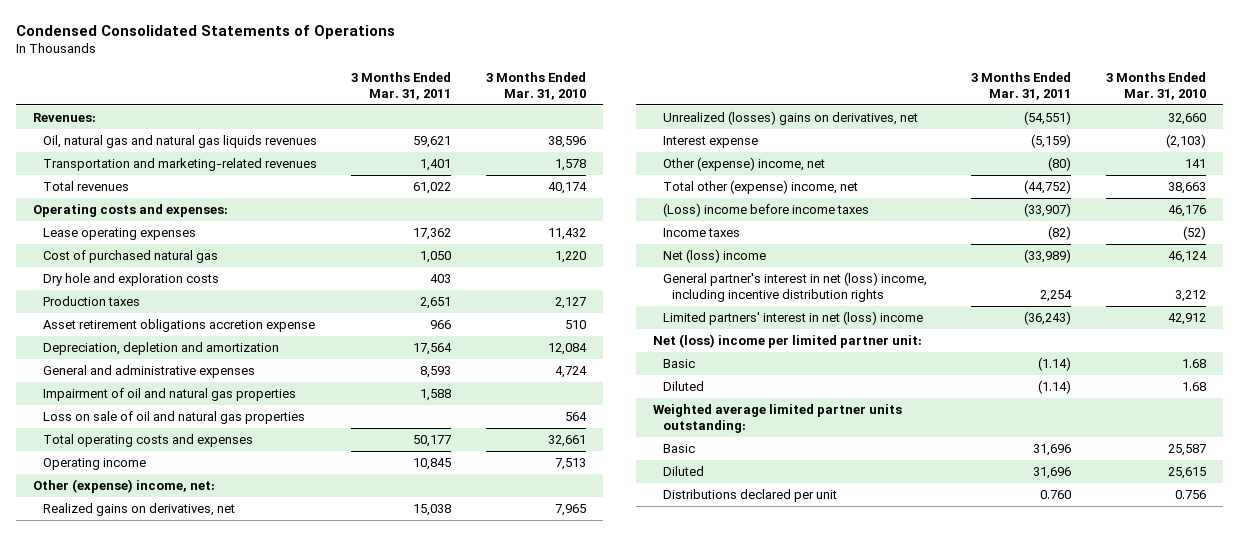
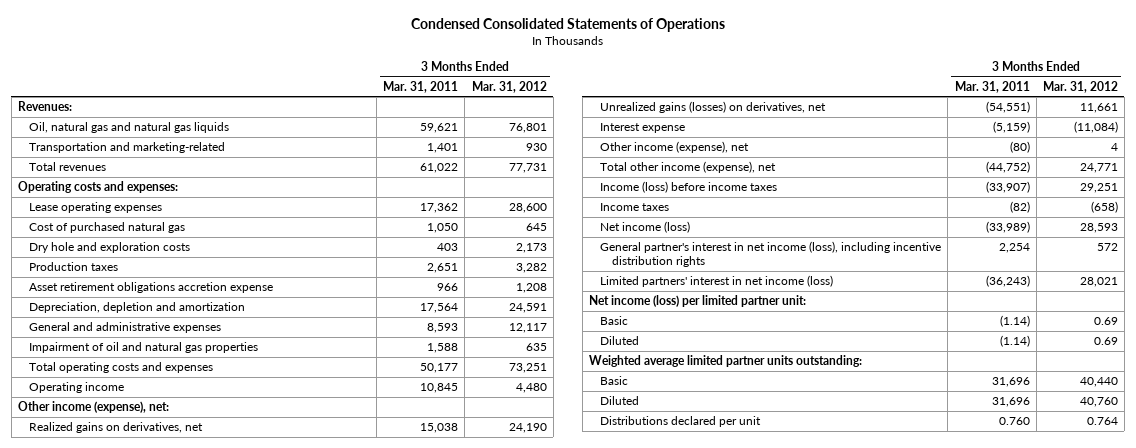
[485,72,586,101] 3 Months Ended Mar. 31, 2010 -> none
none -> [471,80,547,93] Mar. 31, 2012
[42,135,317,149] Oil, natural gas and natural gas liquids revenues -> [29,122,230,134] Oil, natural gas and natural gas liquids
[42,158,317,172] Transportation and marketing-related revenues -> [29,142,226,154] Transportation and marketing-related
[42,411,305,425] Loss on sale of oil and natural gas properties -> none
[33,479,216,494] Other (expense) income, net: -> [17,401,169,414] Other income (expense), net:
[662,111,918,126] Unrealized (losses) gains on derivatives, net -> [600,101,827,114] Unrealized gains (losses) on derivatives, net
[662,157,825,172] Other (expense) income, net -> [600,141,750,154] Other income (expense), net
[662,180,858,195] Total other (expense) income, net -> [600,161,777,174] Total other income (expense), net
[662,203,869,218] (Loss) income before income taxes -> [600,181,778,194] Income (loss) before income taxes
[662,249,766,264] Net (loss) income -> [600,221,691,234] Net income (loss)
[662,272,927,302] General partner's interest in net (loss) income, including incentive distribution rights -> [600,241,942,268] General partner's interest in net income (loss), including incentive distribution rights
[662,311,923,326] Limited partners' interest in net (loss) income -> [600,275,834,288] Limited partners' interest in net income (loss)
[652,334,922,349] Net (loss) income per limited partner unit: -> [588,295,806,308] Net income (loss) per limited partner unit:

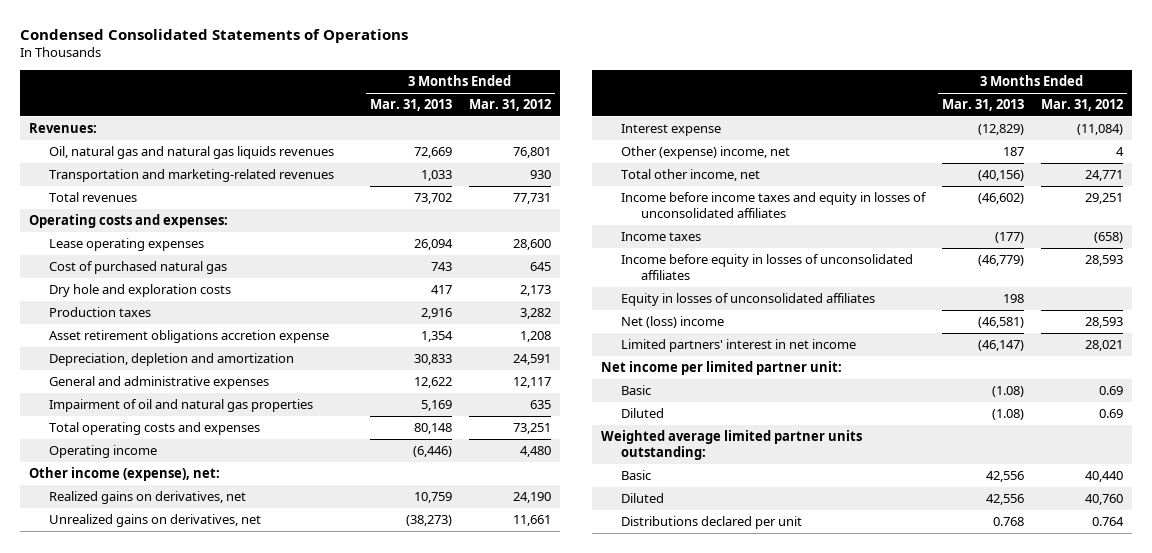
[383,80,459,93] Mar. 31, 2011 -> none
none -> [369,99,452,112] Mar. 31, 2013
[29,122,230,134] Oil, natural gas and natural gas liquids -> [48,146,334,160] Oil, natural gas and natural gas liquids revenues
[29,142,226,154] Transportation and marketing-related -> [48,169,334,183] Transportation and marketing-related revenues
[600,101,827,114] Unrealized gains (losses) on derivatives, net -> [48,514,261,528] Unrealized gains on derivatives, net
[600,141,750,154] Other income (expense), net -> [620,146,790,160] Other (expense) income, net
[600,161,777,174] Total other income (expense), net -> [620,169,760,182] Total other income, net
[600,181,778,194] Income (loss) before income taxes -> [620,192,927,219] Income before income taxes and equity in losses of unconsolidated affiliates
[600,241,942,268] General partner's interest in net income (loss), including incentive distribution rights -> none
none -> [620,254,913,281] Income before equity in losses of unconsolidated affiliates
none -> [620,293,875,307] Equity in losses of unconsolidated affiliates
[600,221,691,234] Net income (loss) -> [620,316,724,329] Net (loss) income
[600,275,834,288] Limited partners' interest in net income (loss) -> [620,339,856,353] Limited partners' interest in net income
[588,295,806,308] Net income (loss) per limited partner unit: -> [600,361,842,376] Net income per limited partner unit:

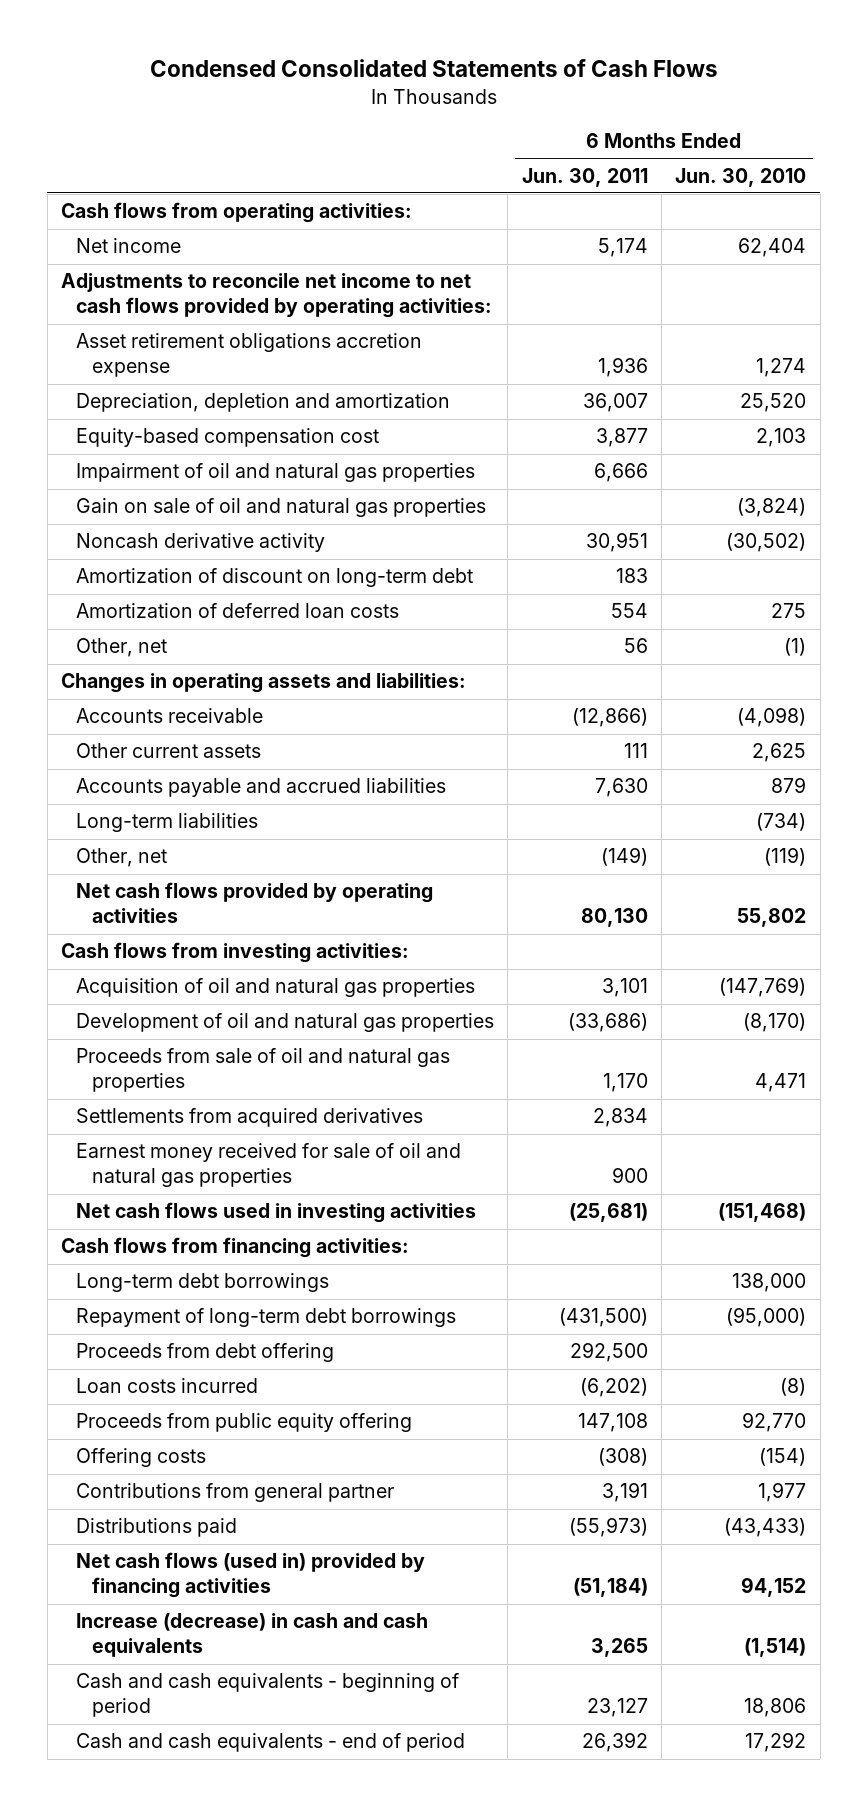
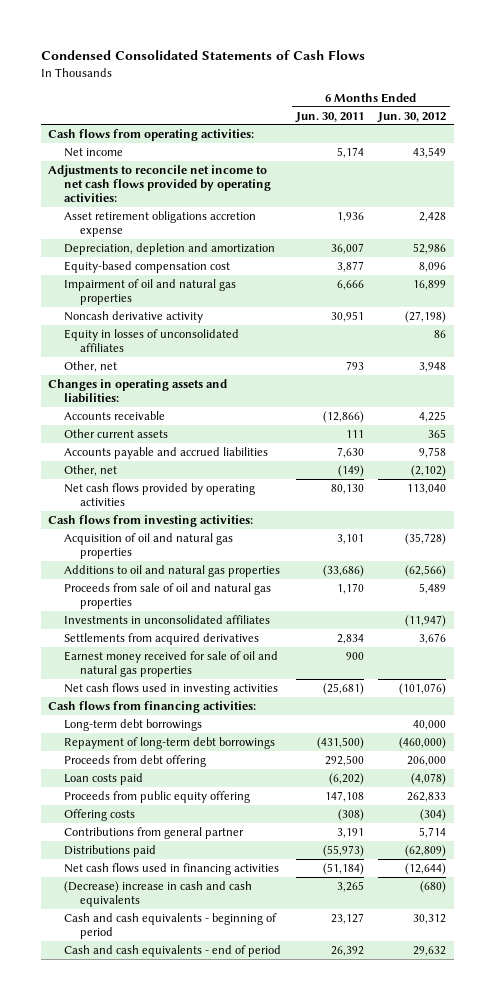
[675,167,807,187] Jun. 30, 2010 -> none
none -> [377,111,447,123] Jun. 30, 2012
[76,498,487,518] Gain on sale of oil and natural gas properties -> none
[76,568,474,588] Amortization of discount on long-term debt -> none
[76,603,400,619] Amortization of deferred loan costs -> none
none -> [64,328,240,353] Equity in losses of unconsolidated affiliates
[623,638,648,654] 56 -> [345,360,364,370] 793
[76,813,259,833] Long-term liabilities -> none
[76,1013,495,1033] Development of oil and natural gas properties -> [64,564,281,577] Additions to oil and natural gas properties
none -> [64,614,271,624] Investments in unconsolidated affiliates
[76,1378,259,1394] Loan costs incurred -> [64,772,144,785] Loan costs paid
[76,1552,426,1599] Net cash flows (used in) provided by financing activities -> [64,862,280,875] Net cash flows used in financing activities
[76,1613,429,1658] Increase (decrease) in cash and cash equivalents -> [64,880,253,908] (Decrease) increase in cash and cash equivalents

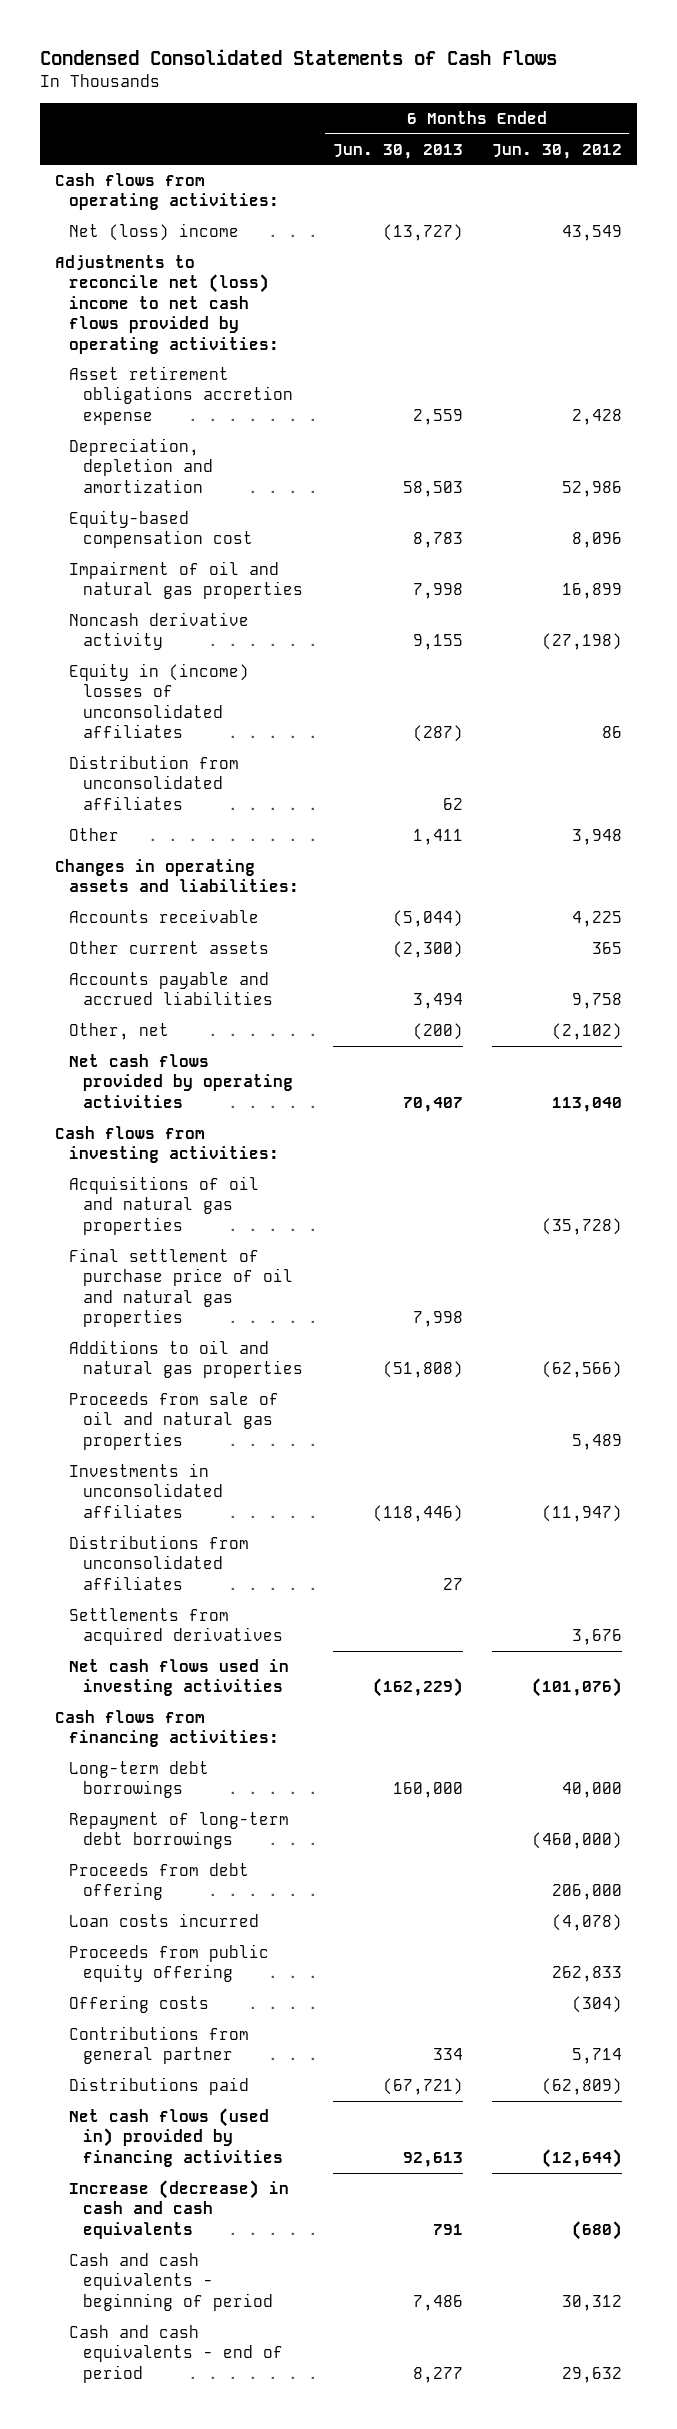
[294,111,364,123] Jun. 30, 2011 -> none
none -> [332,143,463,159] Jun. 30, 2013
[64,147,124,157] Net income -> [68,223,239,242] Net (loss) income
[48,164,272,203] Adjustments to reconcile net income to net cash flows provided by operating activities: -> [54,255,279,354] Adjustments to reconcile net (loss) income to net cash flows provided by operating activities:
[64,328,240,353] Equity in losses of unconsolidated affiliates -> [68,663,249,739] Equity in (income) losses of unconsolidated affiliates
none -> [68,755,239,810] Distribution from unconsolidated affiliates
[64,360,118,372] Other, net -> [68,828,119,842] Other
[64,532,234,560] Acquisition of oil and natural gas properties -> [68,1176,259,1235] Acquisitions of oil and natural gas properties
none -> [68,1248,294,1328] Final settlement of purchase price of oil and natural gas properties
none -> [68,1535,249,1590] Distributions from unconsolidated affiliates
[64,650,279,678] Earnest money received for sale of oil and natural gas properties -> none
[64,772,144,785] Loan costs paid -> [68,1913,259,1928] Loan costs incurred
[64,862,280,875] Net cash flows used in financing activities -> [68,2108,284,2167] Net cash flows (used in) provided by financing activities
[64,880,253,908] (Decrease) increase in cash and cash equivalents -> [68,2180,289,2239] Increase (decrease) in cash and cash equivalents

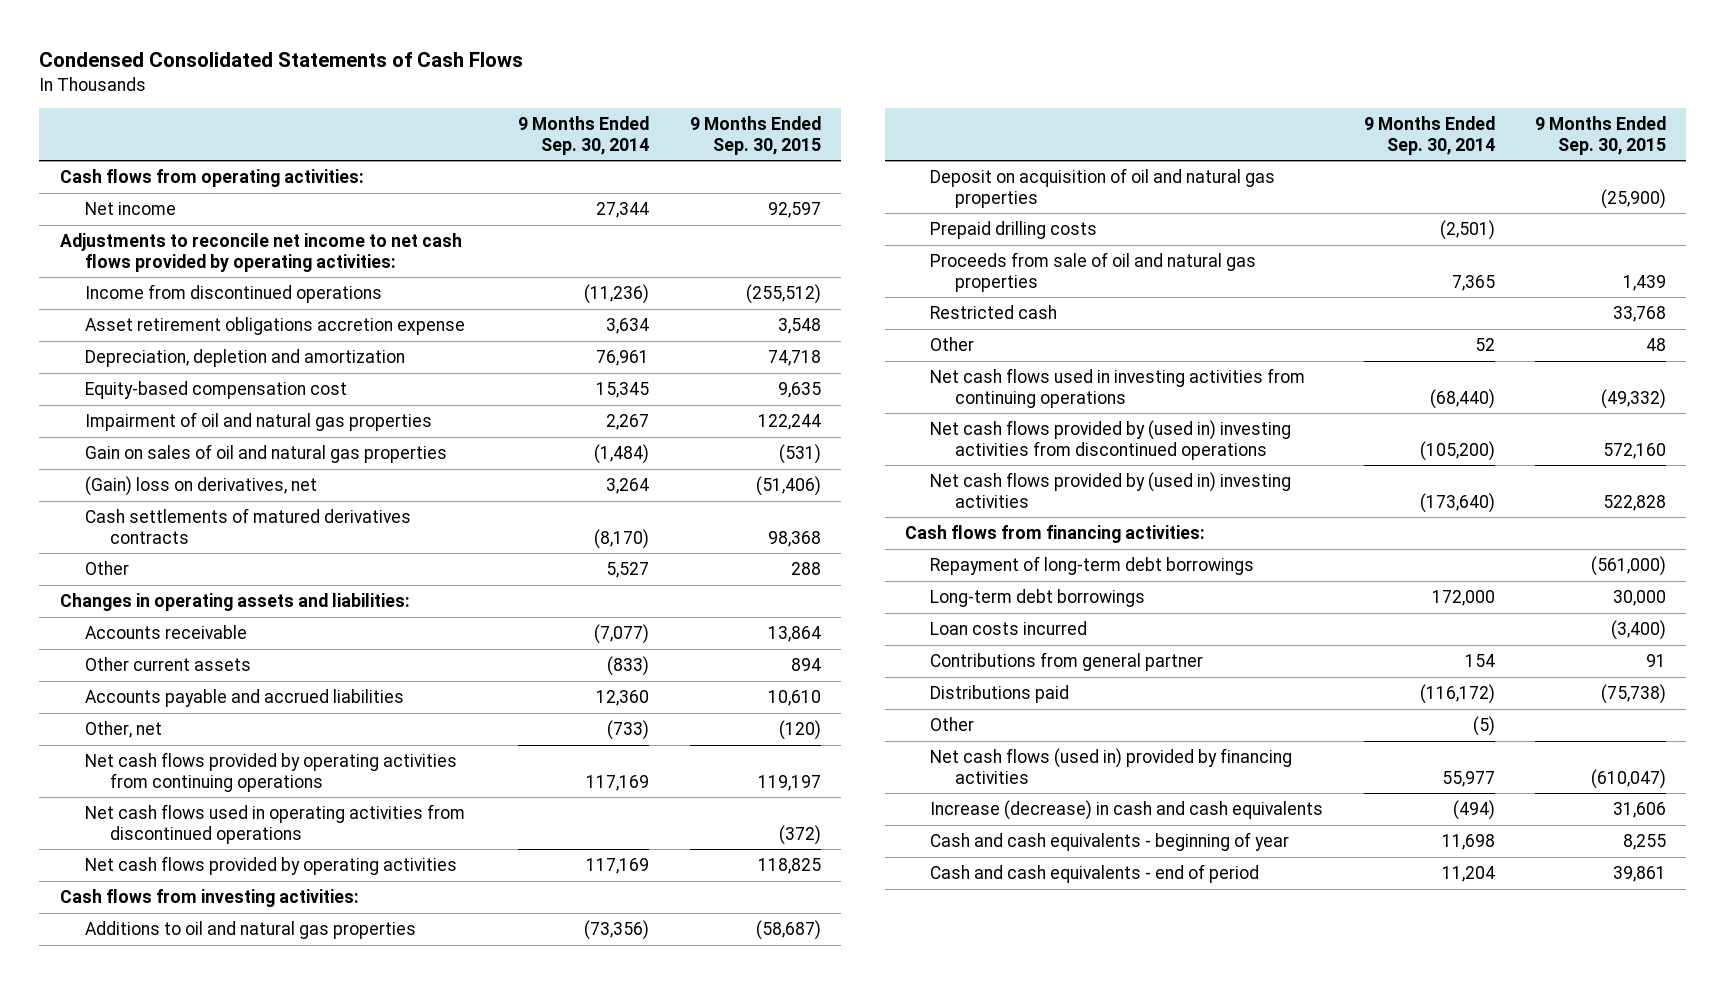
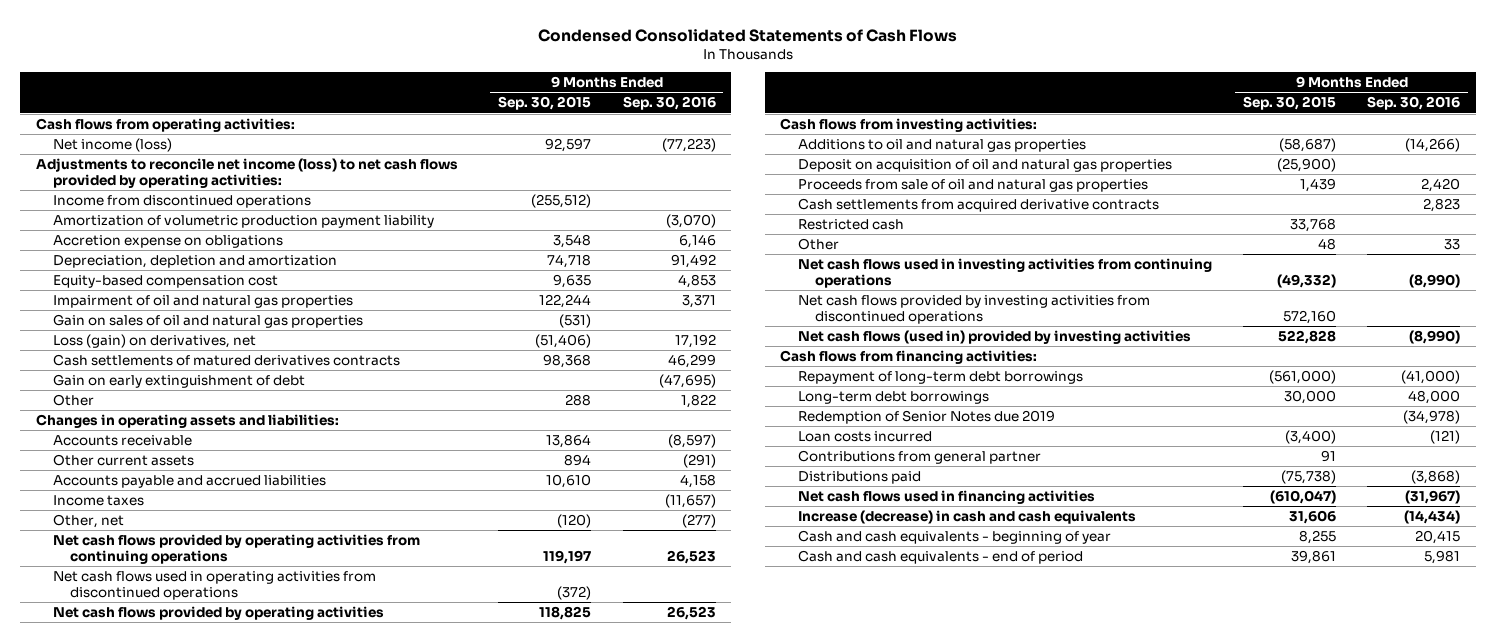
[518,116,650,155] 9 Months Ended Sep. 30, 2014 -> none
none -> [622,96,716,111] Sep. 30, 2016
[84,202,176,216] Net income -> [52,137,172,152] Net income (loss)
[59,233,462,272] Adjustments to reconcile net income to net cash flows provided by operating activities: -> [35,157,458,189] Adjustments to reconcile net income (loss) to net cash flows provided by operating activities:
none -> [52,214,434,228] Amortization of volumetric production payment liability
[84,317,465,336] Asset retirement obligations accretion expense -> [52,234,283,248] Accretion expense on obligations
[84,476,317,497] (Gain) loss on derivatives, net -> [52,333,256,348] Loss (gain) on derivatives, net
none -> [52,373,305,388] Gain on early extinguishment of debt
none -> [52,494,144,506] Income taxes
[930,221,1098,240] Prepaid drilling costs -> none
none -> [797,197,1159,212] Cash settlements from acquired derivative contracts
[930,420,1292,460] Net cash flows provided by (used in) investing activities from discontinued operations -> [797,294,1150,325] Net cash flows provided by investing activities from discontinued operations
[930,472,1292,508] Net cash flows provided by (used in) investing activities -> [797,329,1191,344] Net cash flows (used in) provided by investing activities
none -> [797,409,1055,424] Redemption of Senior Notes due 2019
[930,717,975,732] Other -> none
[930,748,1293,784] Net cash flows (used in) provided by financing activities -> [797,489,1095,504] Net cash flows used in financing activities

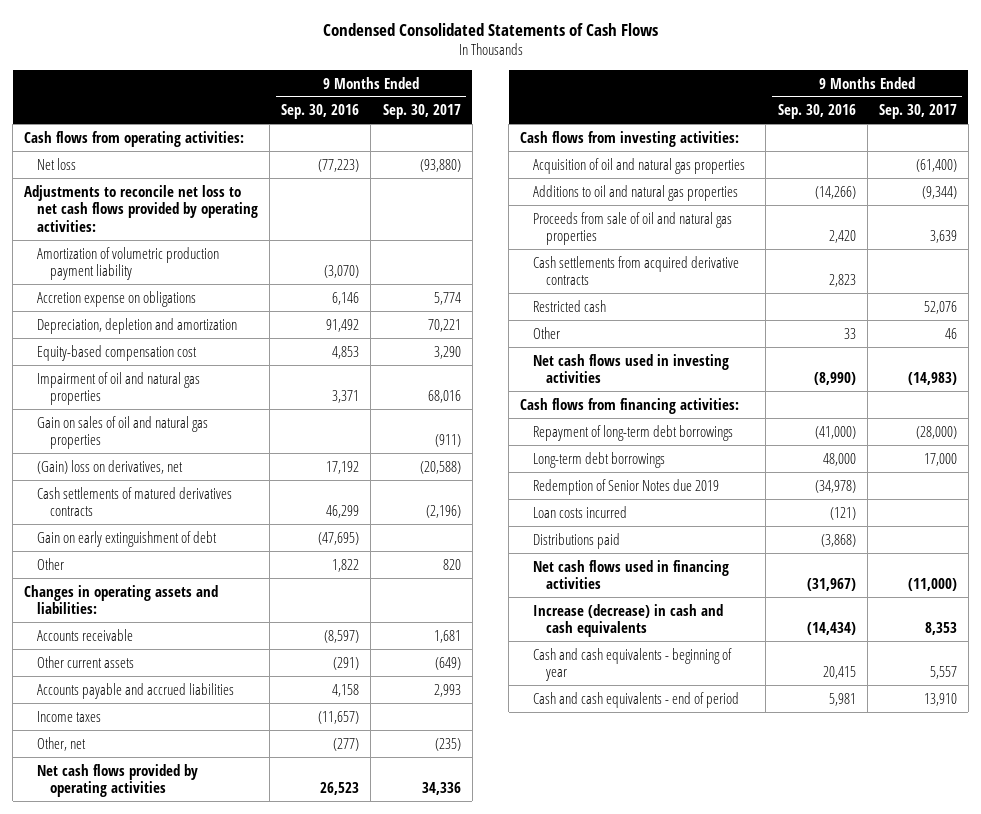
[498,96,592,111] Sep. 30, 2015 -> none
none -> [382,104,461,120] Sep. 30, 2017
[52,194,311,208] Income from discontinued operations -> none
[52,137,172,152] Net income (loss) -> [37,157,77,170] Net loss
[35,157,458,189] Adjustments to reconcile net income (loss) to net cash flows provided by operating activities: -> [24,184,259,232] Adjustments to reconcile net loss to net cash flows provided by operating activities:
[52,333,256,348] Loss (gain) on derivatives, net -> [37,459,184,474] (Gain) loss on derivatives, net
[52,533,420,565] Net cash flows provided by operating activities from continuing operations -> none
[52,570,376,601] Net cash flows used in operating activities from discontinued operations -> none
none -> [533,157,746,174] Acquisition of oil and natural gas properties
[797,158,1172,172] Deposit on acquisition of oil and natural gas properties -> none
[797,257,1212,289] Net cash flows used in investing activities from continuing operations -> none
[797,294,1150,325] Net cash flows provided by investing activities from discontinued operations -> none
[797,329,1191,344] Net cash flows (used in) provided by investing activities -> [533,353,730,384] Net cash flows used in investing activities
[797,449,1041,464] Contributions from general partner -> none

